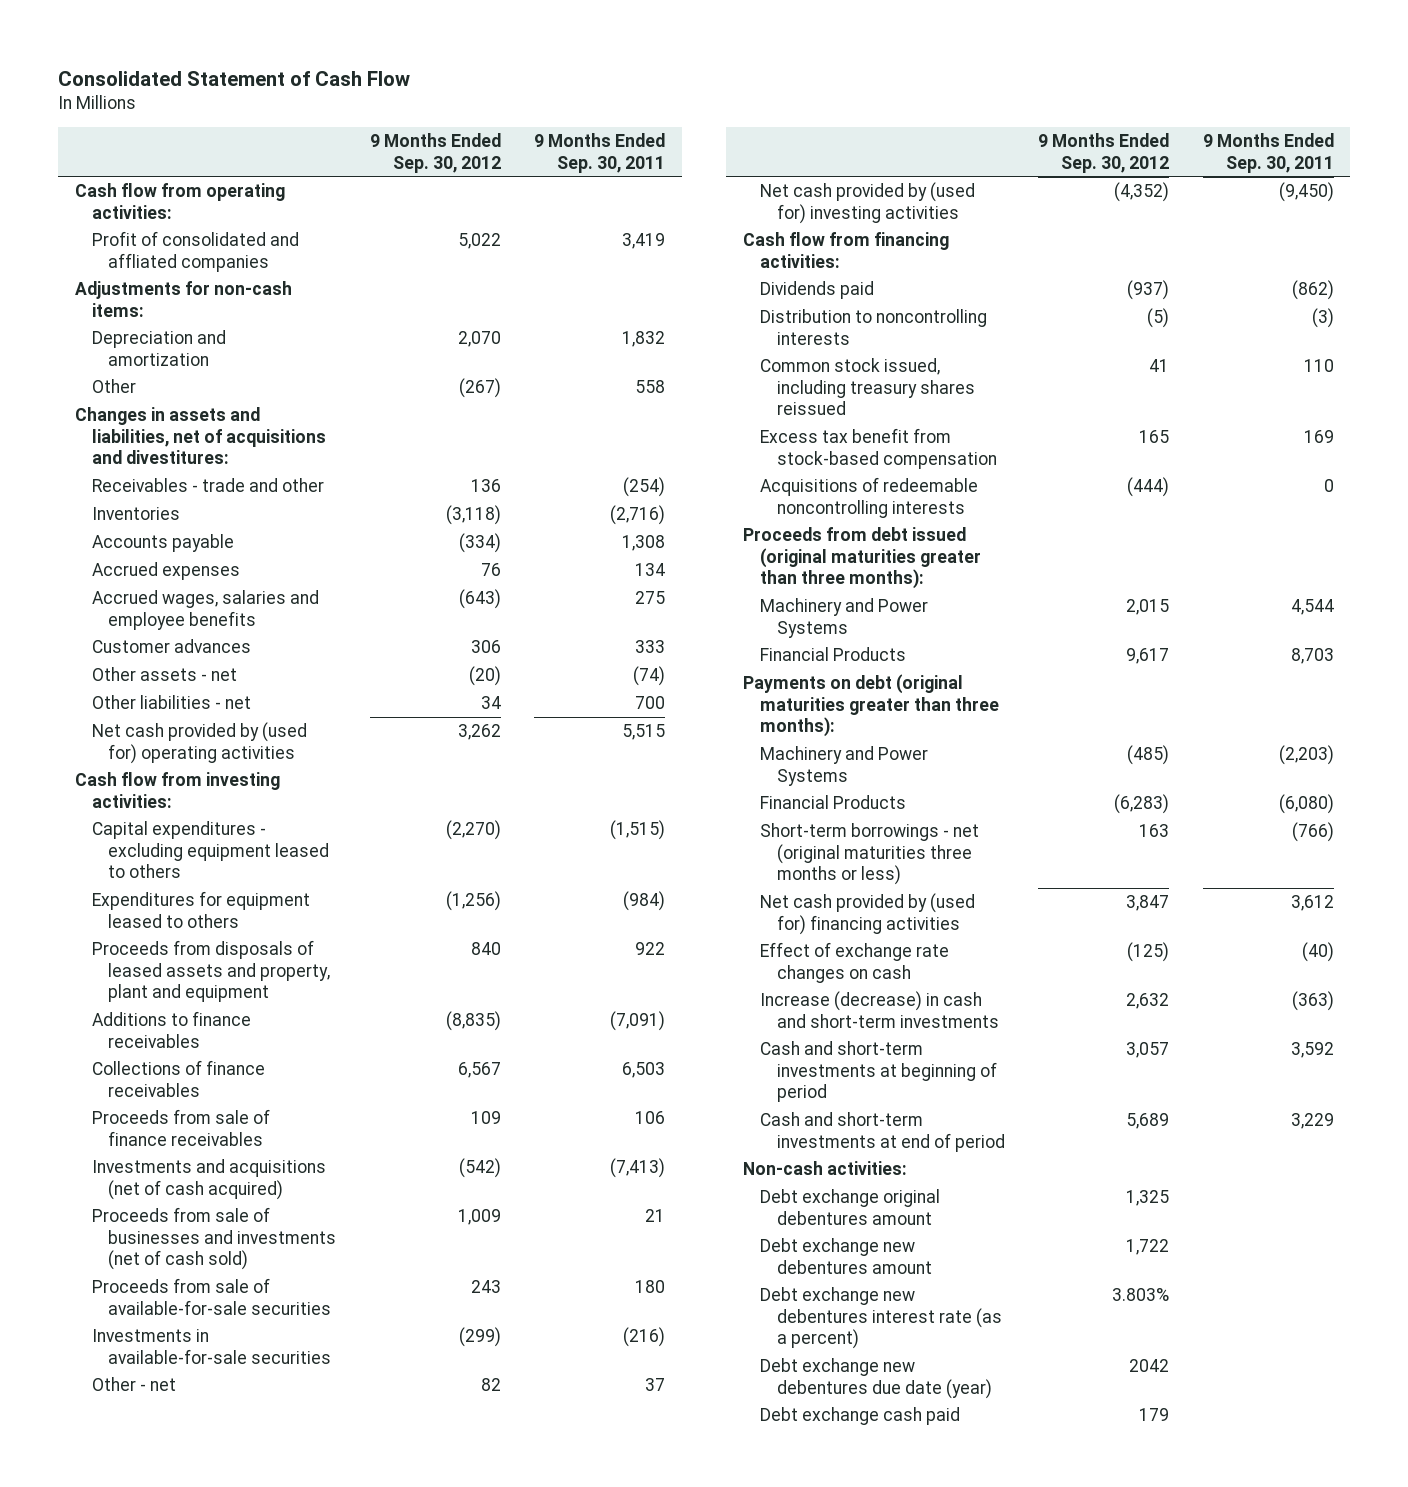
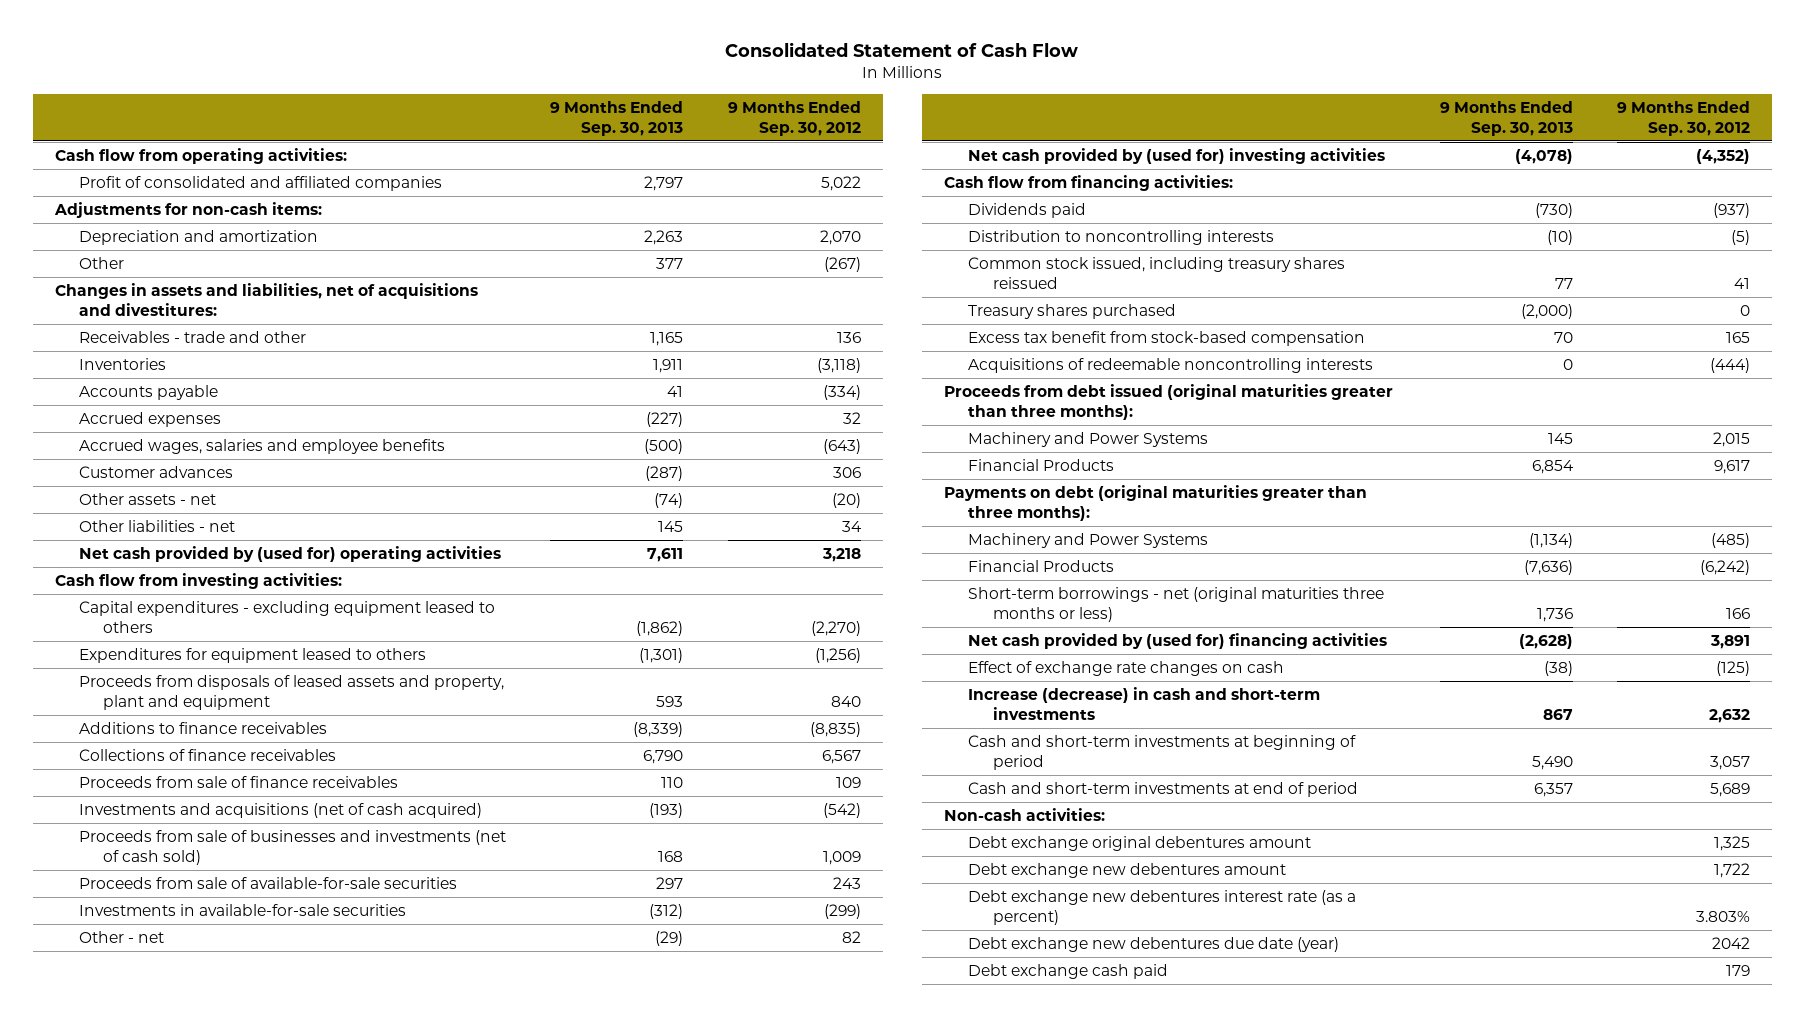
[534,133,666,173] 9 Months Ended Sep. 30, 2011 -> none
none -> [550,101,684,137] 9 Months Ended Sep. 30, 2013
[91,231,299,272] Profit of consolidated and affliated companies -> [78,175,442,191] Profit of consolidated and affiliated companies
[480,563,501,577] 76 -> [842,411,861,424] 32
[457,724,501,741] 3,262 -> [821,547,861,562] 3,218
none -> [968,303,1177,319] Treasury shares purchased
[1114,794,1170,815] (6,283) -> [1700,559,1751,575] (6,242)
[1139,824,1170,838] 163 -> [1726,607,1751,619] 166
[1126,895,1170,912] 3,847 -> [1710,634,1751,649] 3,891

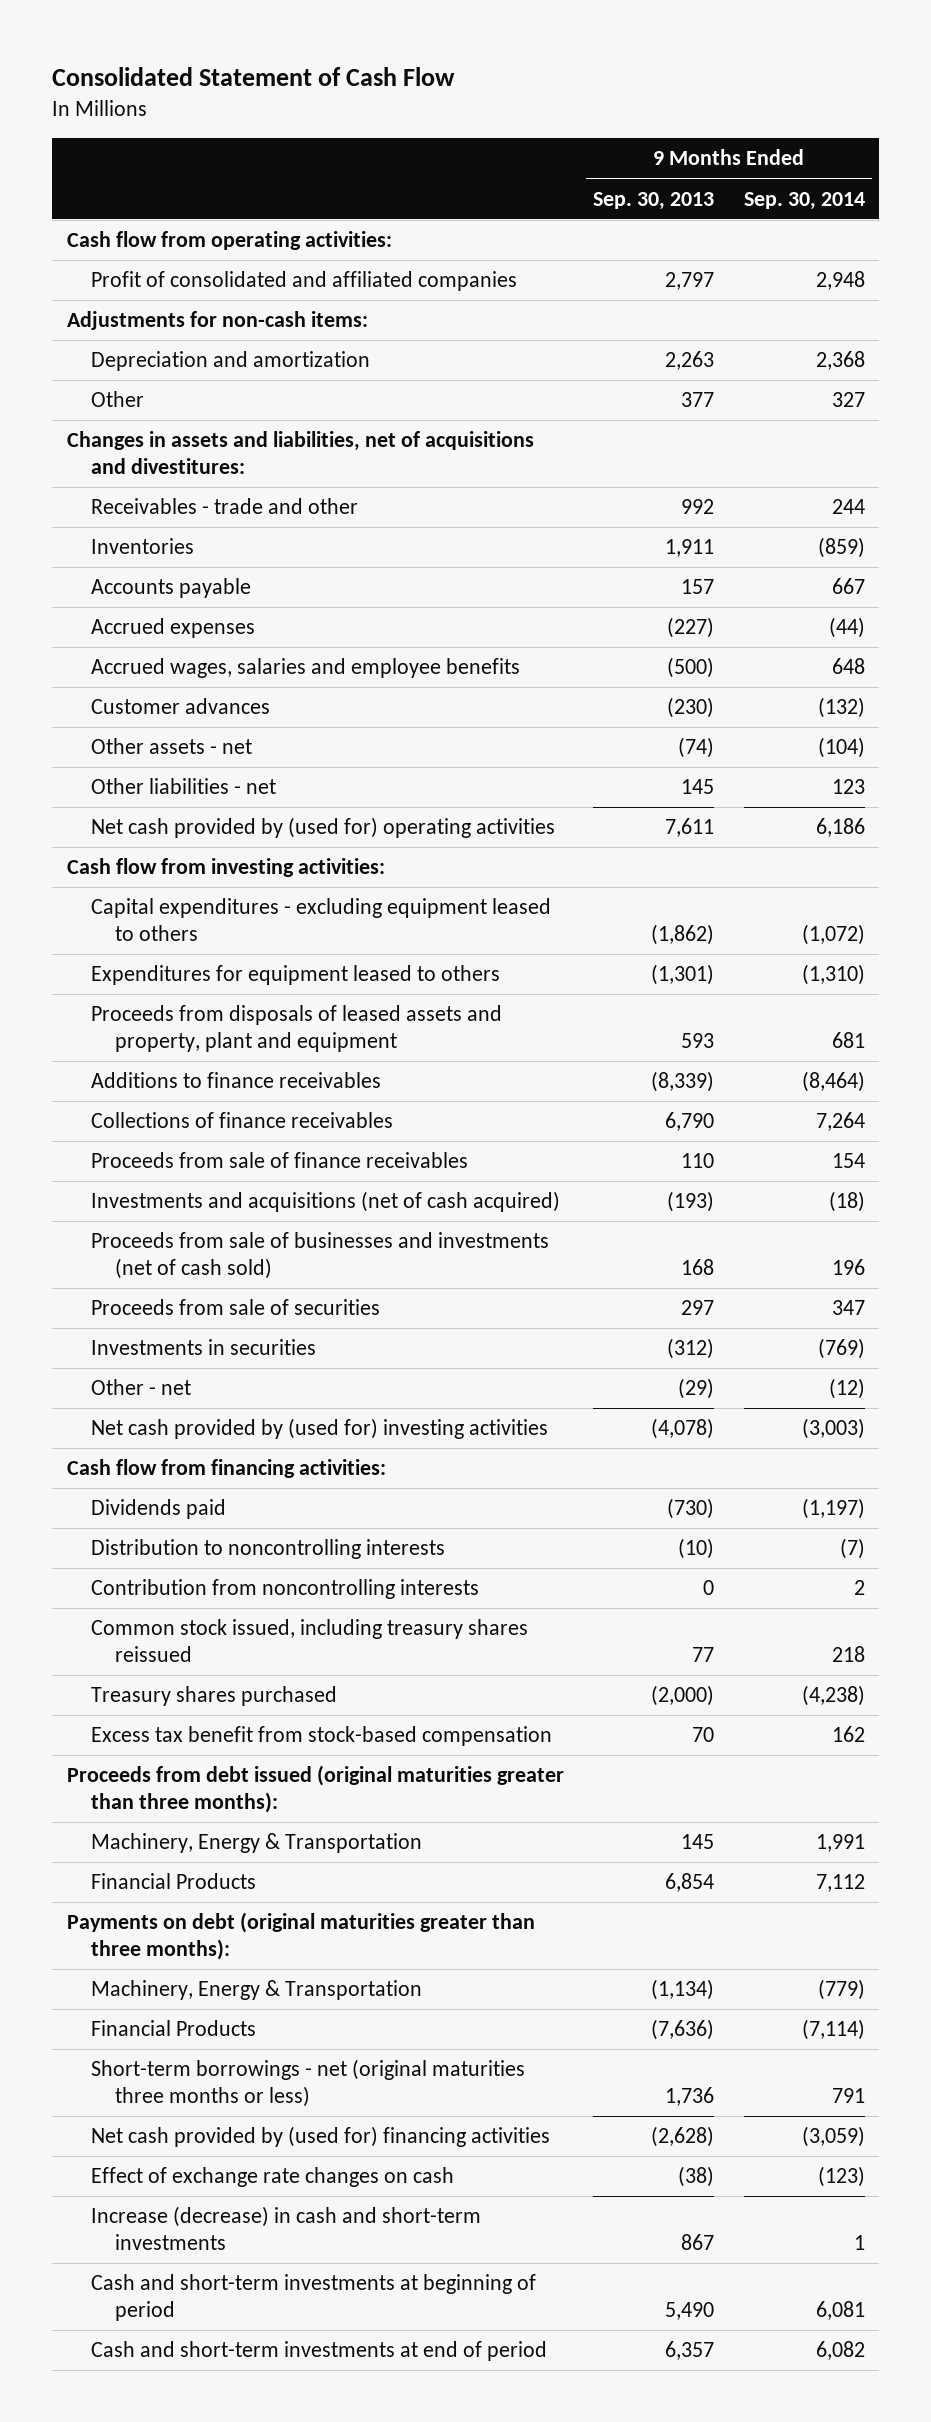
[727,101,861,137] 9 Months Ended Sep. 30, 2012 -> none
none -> [743,191,865,210] Sep. 30, 2014
[650,331,684,346] 1,165 -> [681,499,715,515] 992
[667,385,684,397] 41 -> [681,579,715,595] 157
[645,465,684,481] (287) -> [667,697,715,719] (230)
[78,876,457,889] Proceeds from sale of available-for-sale securities -> [90,1299,380,1316] Proceeds from sale of securities
[78,903,406,916] Investments in available-for-sale securities -> [90,1339,316,1356] Investments in securities
none -> [90,1579,479,1600] Contribution from noncontrolling interests
[968,357,1374,373] Acquisitions of redeemable noncontrolling interests -> none
[968,431,1209,447] Machinery and Power Systems -> [90,1833,422,1854] Machinery, Energy & Transportation
[968,532,1209,548] Machinery and Power Systems -> [90,1980,422,2001] Machinery, Energy & Transportation
[944,807,1106,821] Non-cash activities: -> none
[968,835,1312,851] Debt exchange original debentures amount -> none
[968,862,1287,878] Debt exchange new debentures amount -> none
[968,889,1357,925] Debt exchange new debentures interest rate (as a percent) -> none
[968,936,1340,952] Debt exchange new debentures due date (year) -> none
[968,963,1169,979] Debt exchange cash paid -> none

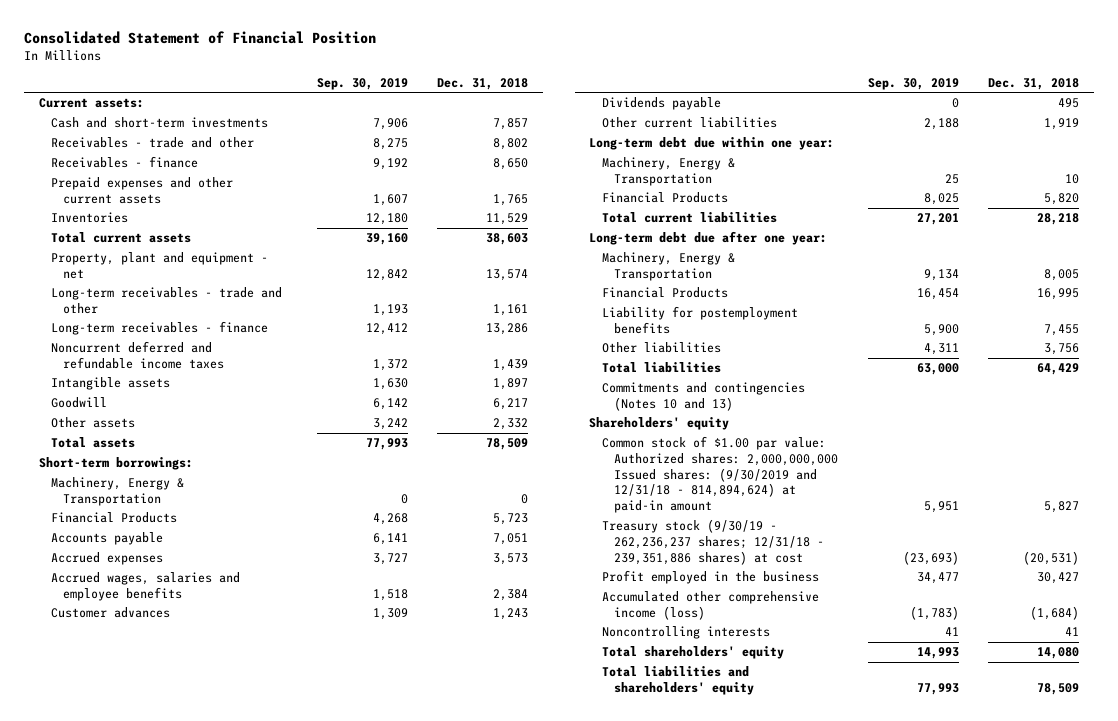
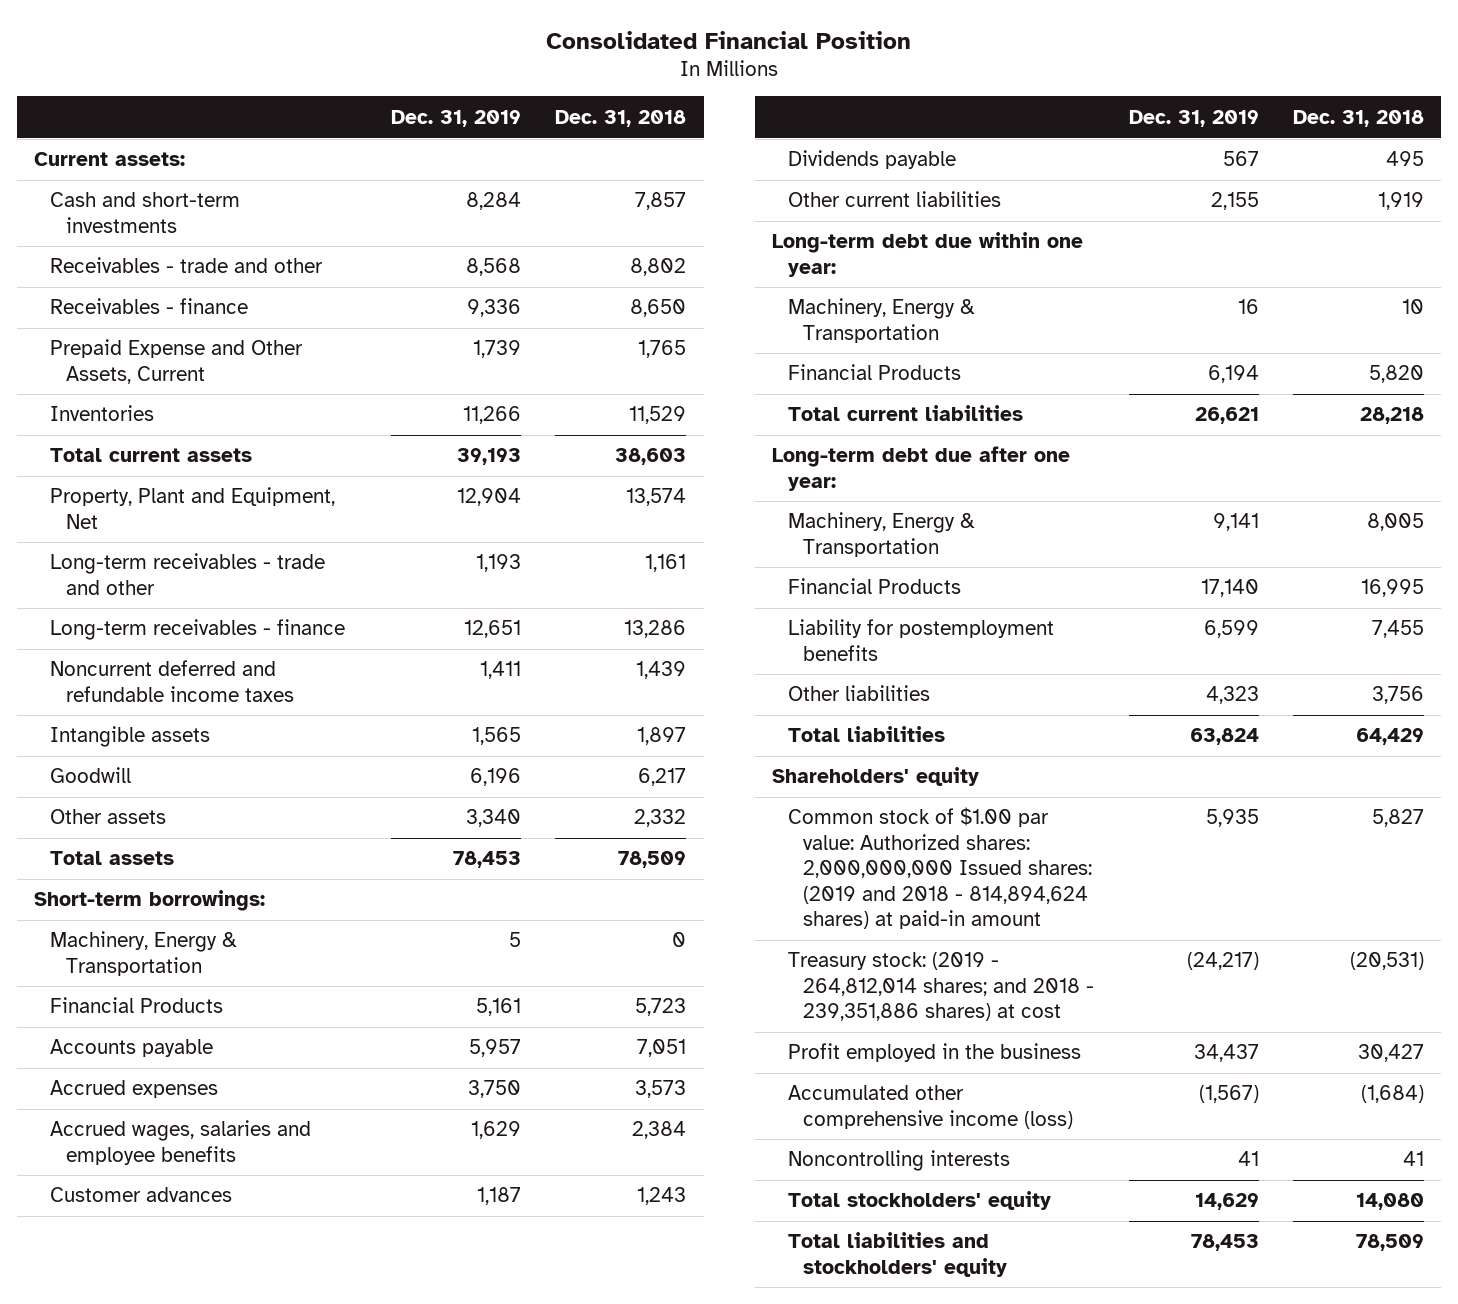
[23,31,376,45] Consolidated Statement of Financial Position -> [546,30,912,49] Consolidated Financial Position
[316,78,408,91] Sep. 30, 2019 -> none
none -> [391,109,522,127] Dec. 31, 2019
[50,177,233,204] Prepaid expenses and other current assets -> [49,339,303,384] Prepaid Expense and Other Assets, Current
[50,252,268,279] Property, plant and equipment - net -> [49,487,335,529] Property, Plant and Equipment, Net
[601,382,805,411] Commitments and contingencies (Notes 10 and 13) -> none
[601,436,839,514] Common stock of $1.00 par value: Authorized shares: 2,000,000,000 Issued shares: (9/30/2019 and 12/31/18 - 814,894,624) at paid-in amount -> [787,807,1093,930] Common stock of $1.00 par value: Authorized shares: 2,000,000,000 Issued shares: (2019 and 2018 - 814,894,624 shares) at paid-in amount
[601,519,825,565] Treasury stock (9/30/19 - 262,236,237 shares; 12/31/18 - 239,351,886 shares) at cost -> [787,952,1095,1022] Treasury stock: (2019 - 264,812,014 shares; and 2018 - 239,351,886 shares) at cost
[601,646,784,660] Total shareholders' equity -> [787,1191,1051,1211] Total stockholders' equity
[601,666,755,695] Total liabilities and shareholders' equity -> [787,1232,1008,1277] Total liabilities and stockholders' equity

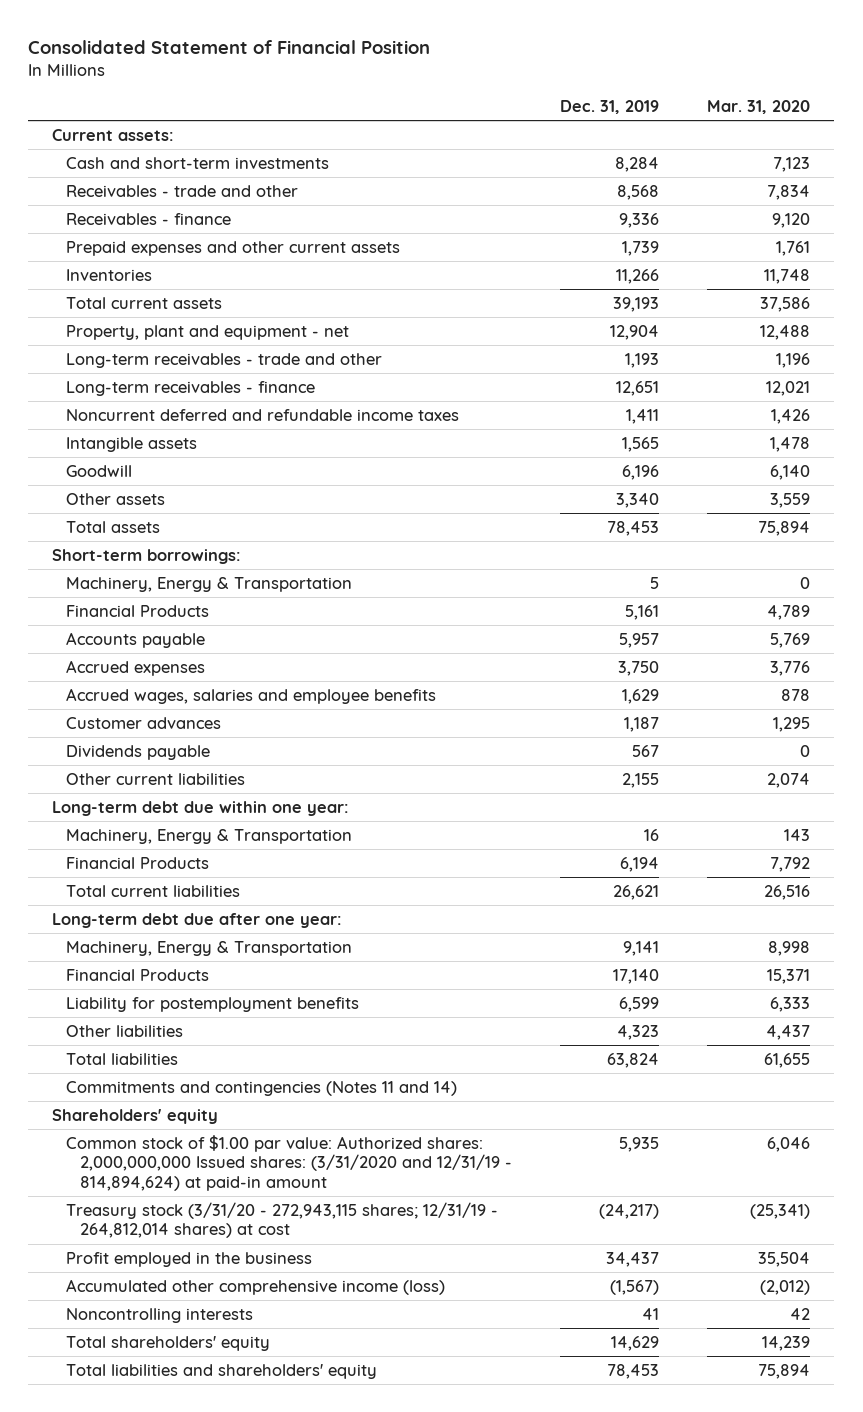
[546,30,912,49] Consolidated Financial Position -> [28,39,431,54] Consolidated Statement of Financial Position
[555,109,687,127] Dec. 31, 2018 -> none
none -> [707,99,811,114] Mar. 31, 2020
[49,339,303,384] Prepaid Expense and Other Assets, Current -> [66,240,401,256] Prepaid expenses and other current assets
[49,487,335,529] Property, Plant and Equipment, Net -> [66,324,350,340] Property, plant and equipment - net
none -> [66,1080,458,1096] Commitments and contingencies (Notes 11 and 14)
[787,807,1093,930] Common stock of $1.00 par value: Authorized shares: 2,000,000,000 Issued shares: (2019 and 2018 - 814,894,624 shares) at paid-in amount -> [66,1134,513,1191] Common stock of $1.00 par value: Authorized shares: 2,000,000,000 Issued shares: (3/31/2020 and 12/31/19 - 814,894,624) at paid-in amount
[787,952,1095,1022] Treasury stock: (2019 - 264,812,014 shares; and 2018 - 239,351,886 shares) at cost -> [66,1201,499,1239] Treasury stock (3/31/20 - 272,943,115 shares; 12/31/19 - 264,812,014 shares) at cost
[787,1191,1051,1211] Total stockholders' equity -> [66,1335,271,1351] Total shareholders' equity
[787,1232,1008,1277] Total liabilities and stockholders' equity -> [66,1363,378,1379] Total liabilities and shareholders' equity

